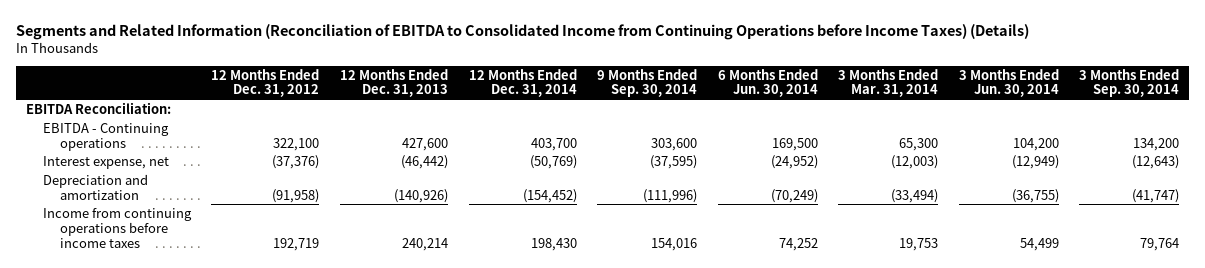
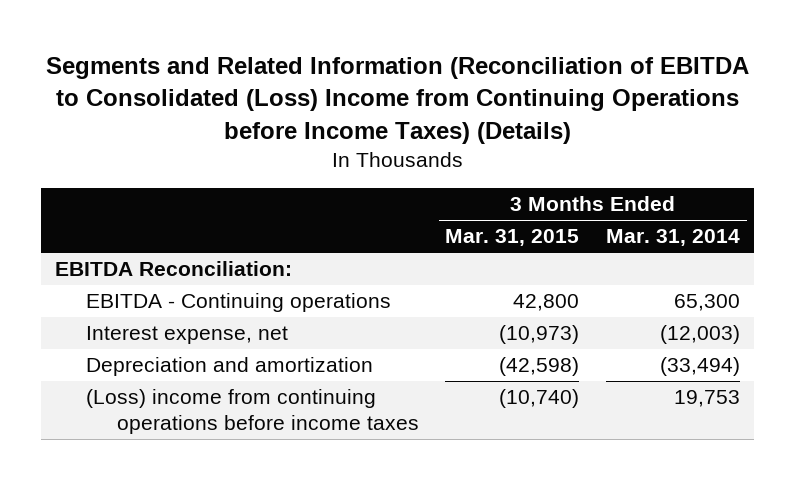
[15,23,1029,40] Segments and Related Information (Reconciliation of EBITDA to Consolidated Income from Continuing Operations before Income Taxes) (Details) -> [45,56,749,144] Segments and Related Information (Reconciliation of EBITDA to Consolidated (Loss) Income from Continuing Operations before Income Taxes) (Details)
[211,68,320,98] 12 Months Ended Dec. 31, 2012 -> none
[339,68,448,98] 12 Months Ended Dec. 31, 2013 -> none
[468,68,577,98] 12 Months Ended Dec. 31, 2014 -> none
[597,68,698,98] 9 Months Ended Sep. 30, 2014 -> none
[717,68,818,98] 6 Months Ended Jun. 30, 2014 -> none
[958,68,1059,98] 3 Months Ended Jun. 30, 2014 -> none
[1079,68,1180,98] 3 Months Ended Sep. 30, 2014 -> none
none -> [445,229,580,247] Mar. 31, 2015
[42,208,192,248] Income from continuing operations before income taxes -> [85,389,419,434] (Loss) income from continuing operations before income taxes

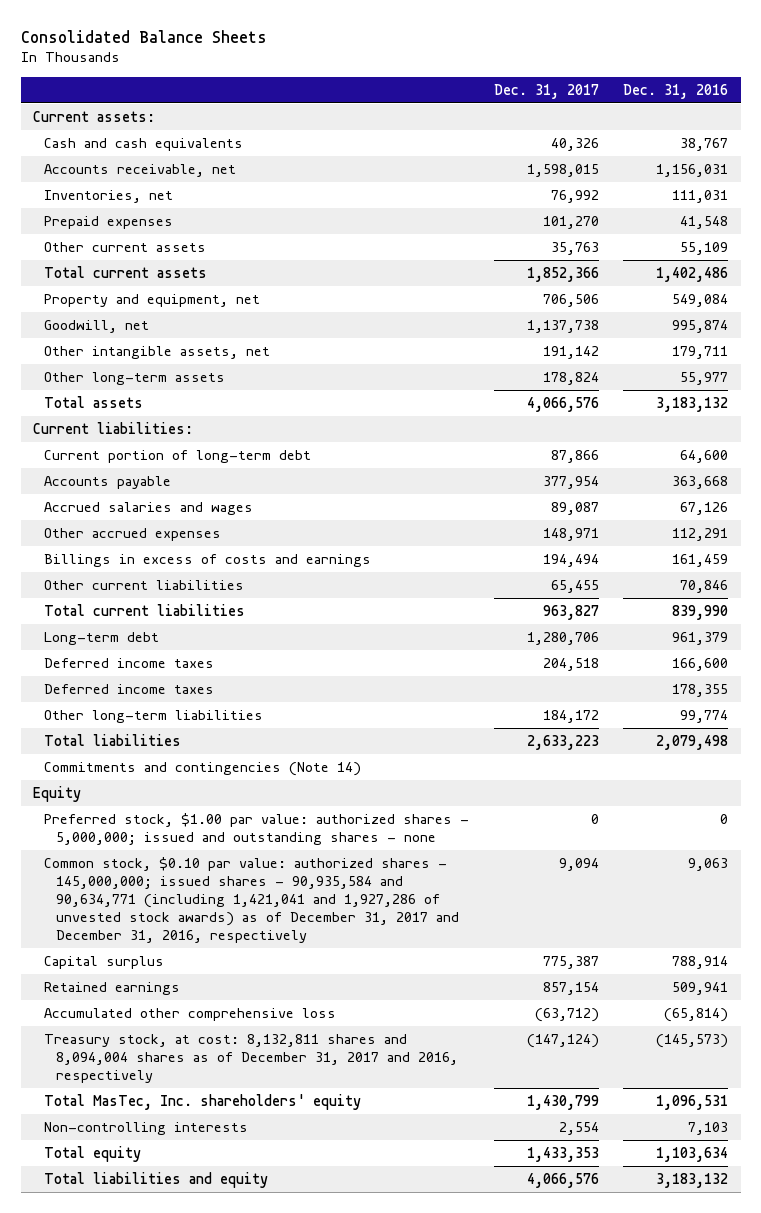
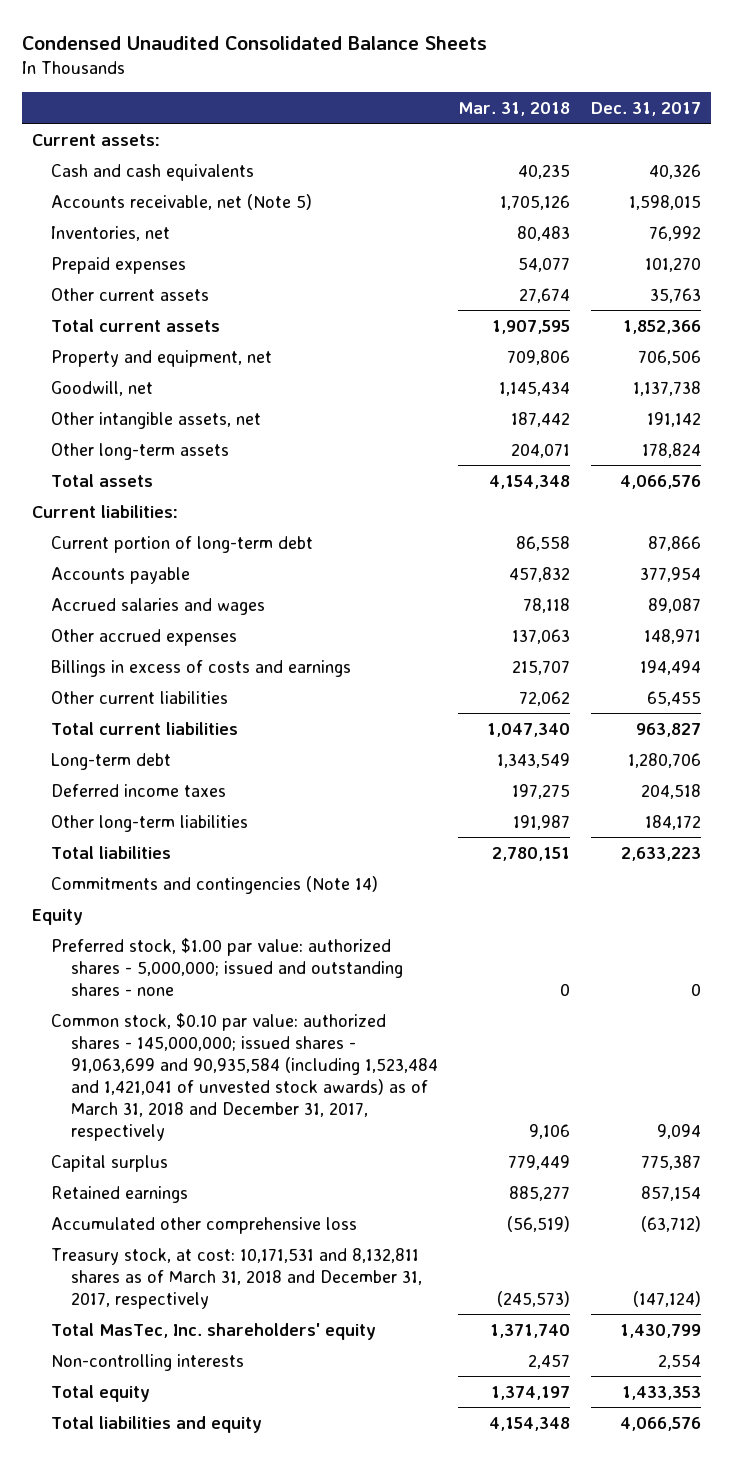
[20,29,267,43] Consolidated Balance Sheets -> [21,35,487,50] Condensed Unaudited Consolidated Balance Sheets
[623,83,729,99] Dec. 31, 2016 -> none
none -> [458,101,571,116] Mar. 31, 2018
[44,163,237,177] Accounts receivable, net -> [51,193,313,210] Accounts receivable, net (Note 5)
[44,683,215,694] Deferred income taxes -> none
[44,856,459,944] Common stock, $0.10 par value: authorized shares - 145,000,000; issued shares - 90,935,584 and 90,634,771 (including 1,421,041 and 1,927,286 of unvested stock awards) as of December 31, 2017 and December 31, 2016, respectively -> [51,1012,438,1141] Common stock, $0.10 par value: authorized shares - 145,000,000; issued shares - 91,063,699 and 90,935,584 (including 1,523,484 and 1,421,041 of unvested stock awards) as of March 31, 2018 and December 31, 2017, respectively
[44,1033,458,1084] Treasury stock, at cost: 8,132,811 shares and 8,094,004 shares as of December 31, 2017 and 2016, respectively -> [51,1247,422,1309] Treasury stock, at cost: 10,171,531 and 8,132,811 shares as of March 31, 2018 and December 31, 2017, respectively

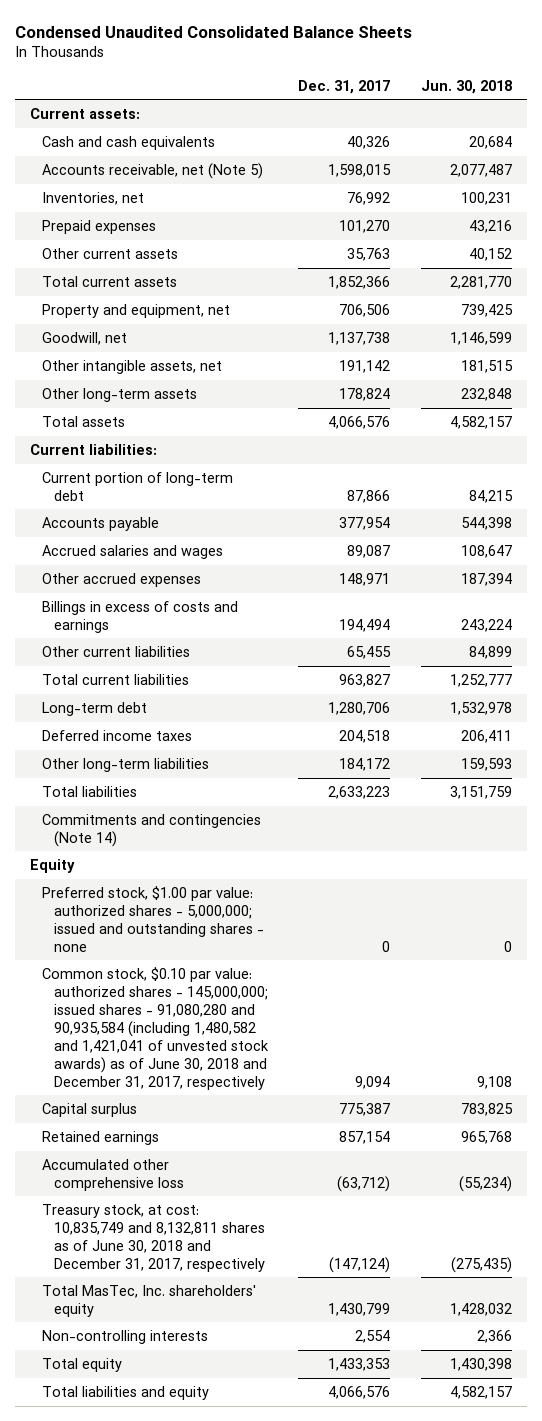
[458,101,571,116] Mar. 31, 2018 -> none
none -> [420,79,512,94] Jun. 30, 2018
[51,1012,438,1141] Common stock, $0.10 par value: authorized shares - 145,000,000; issued shares - 91,063,699 and 90,935,584 (including 1,523,484 and 1,421,041 of unvested stock awards) as of March 31, 2018 and December 31, 2017, respectively -> [41,966,269,1090] Common stock, $0.10 par value: authorized shares - 145,000,000; issued shares - 91,080,280 and 90,935,584 (including 1,480,582 and 1,421,041 of unvested stock awards) as of June 30, 2018 and December 31, 2017, respectively
[51,1247,422,1309] Treasury stock, at cost: 10,171,531 and 8,132,811 shares as of March 31, 2018 and December 31, 2017, respectively -> [41,1203,265,1272] Treasury stock, at cost: 10,835,749 and 8,132,811 shares as of June 30, 2018 and December 31, 2017, respectively

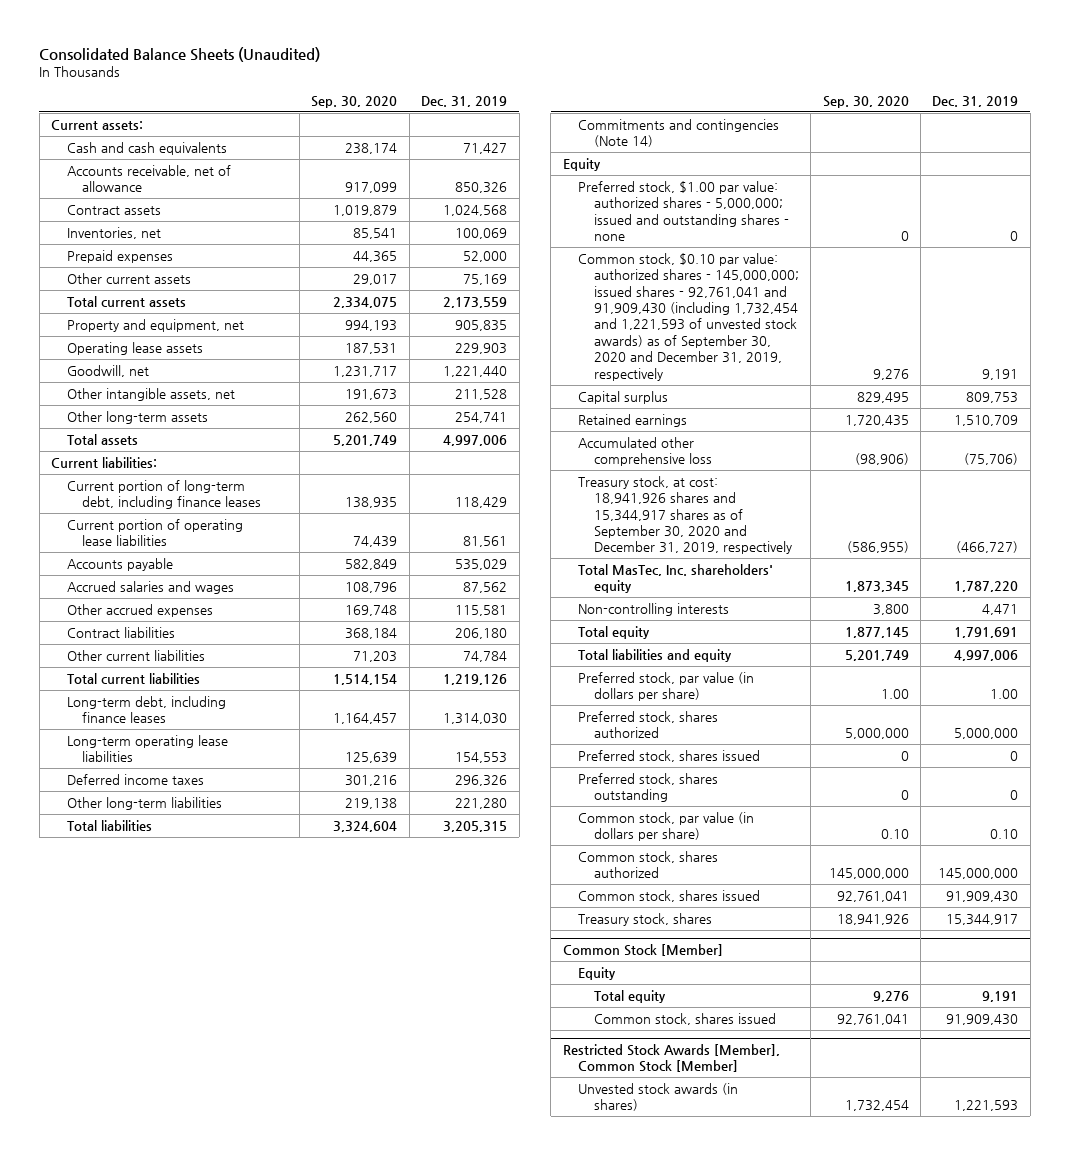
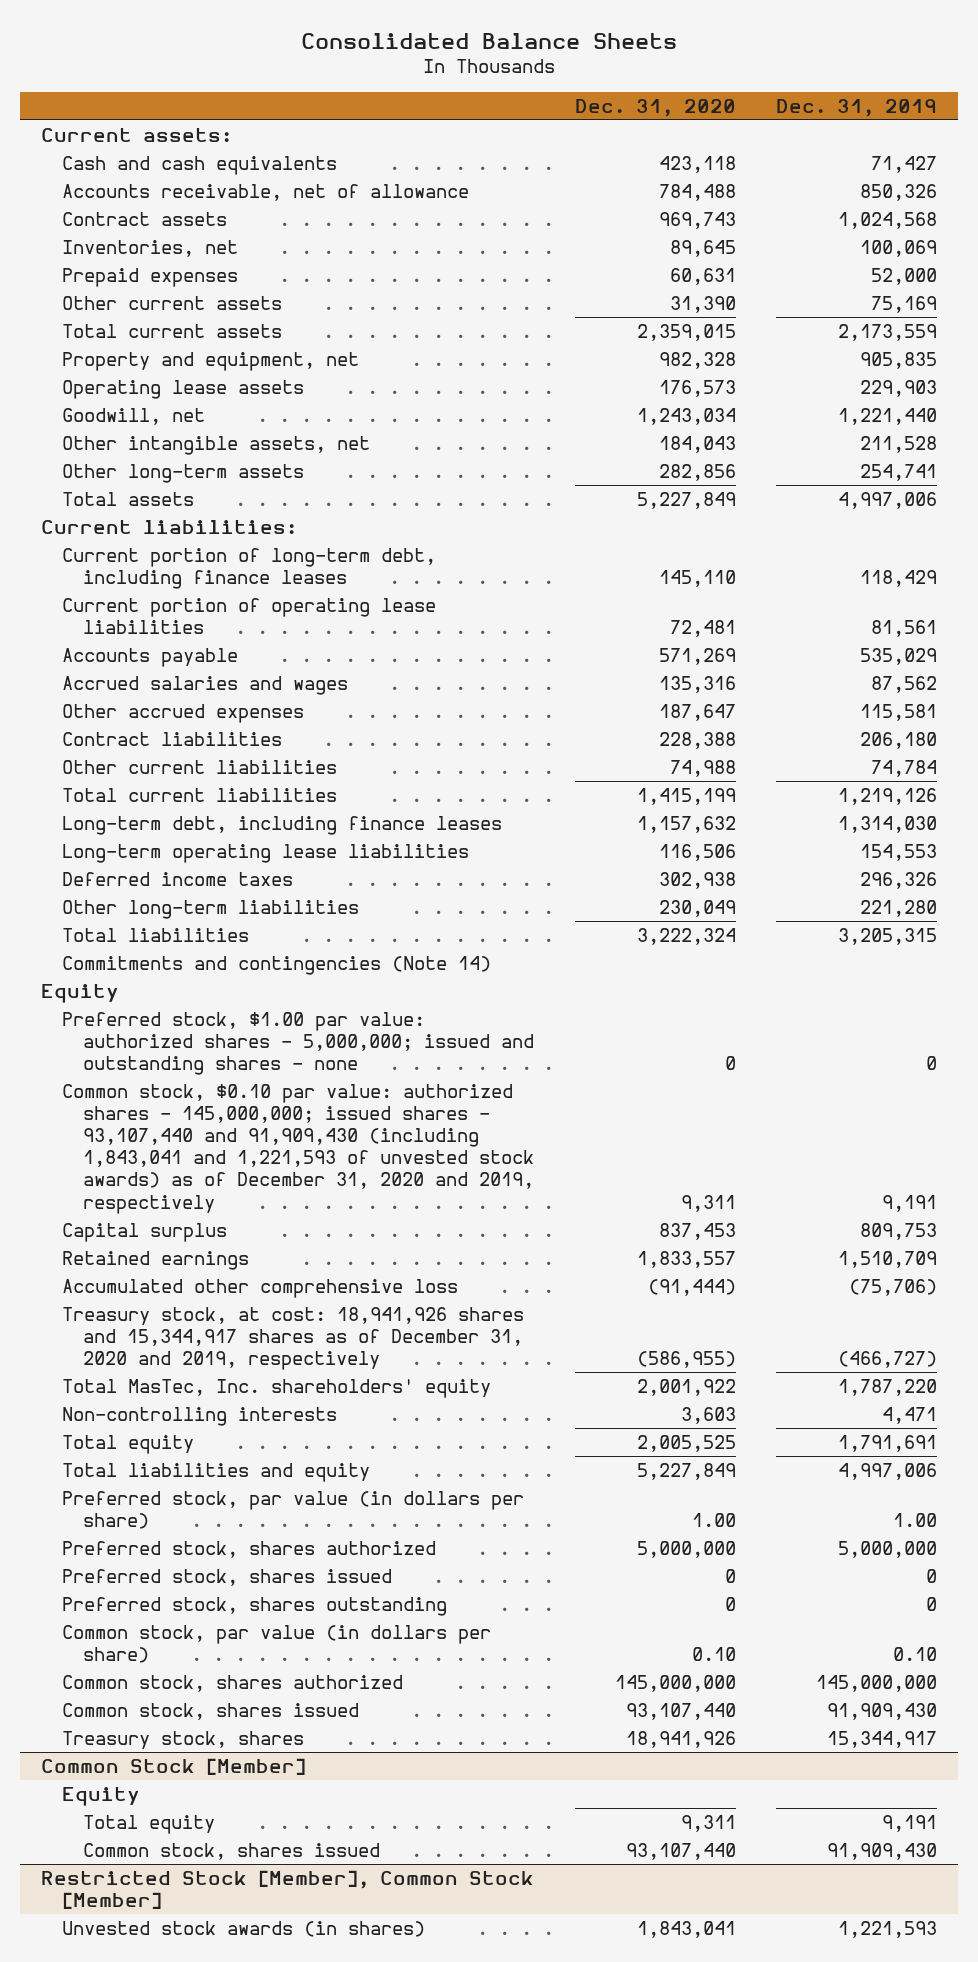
[39,47,321,63] Consolidated Balance Sheets (Unaudited) -> [301,32,678,49] Consolidated Balance Sheets
[311,95,398,108] Sep. 30, 2020 -> none
none -> [574,98,736,117] Dec. 31, 2020
[578,252,799,381] Common stock, $0.10 par value: authorized shares - 145,000,000; issued shares - 92,761,041 and 91,909,430 (including 1,732,454 and 1,221,593 of unvested stock awards) as of September 30, 2020 and December 31, 2019, respectively -> [61,1083,535,1214] Common stock, $0.10 par value: authorized shares - 145,000,000; issued shares - 93,107,440 and 91,909,430 (including 1,843,041 and 1,221,593 of unvested stock awards) as of December 31, 2020 and 2019, respectively
[578,475,792,555] Treasury stock, at cost: 18,941,926 shares and 15,344,917 shares as of September 30, 2020 and December 31, 2019, respectively -> [61,1306,524,1371] Treasury stock, at cost: 18,941,926 shares and 15,344,917 shares as of December 31, 2020 and 2019, respectively
[562,1044,780,1073] Restricted Stock Awards [Member], Common Stock [Member] -> [40,1869,534,1910] Restricted Stock [Member], Common Stock [Member]

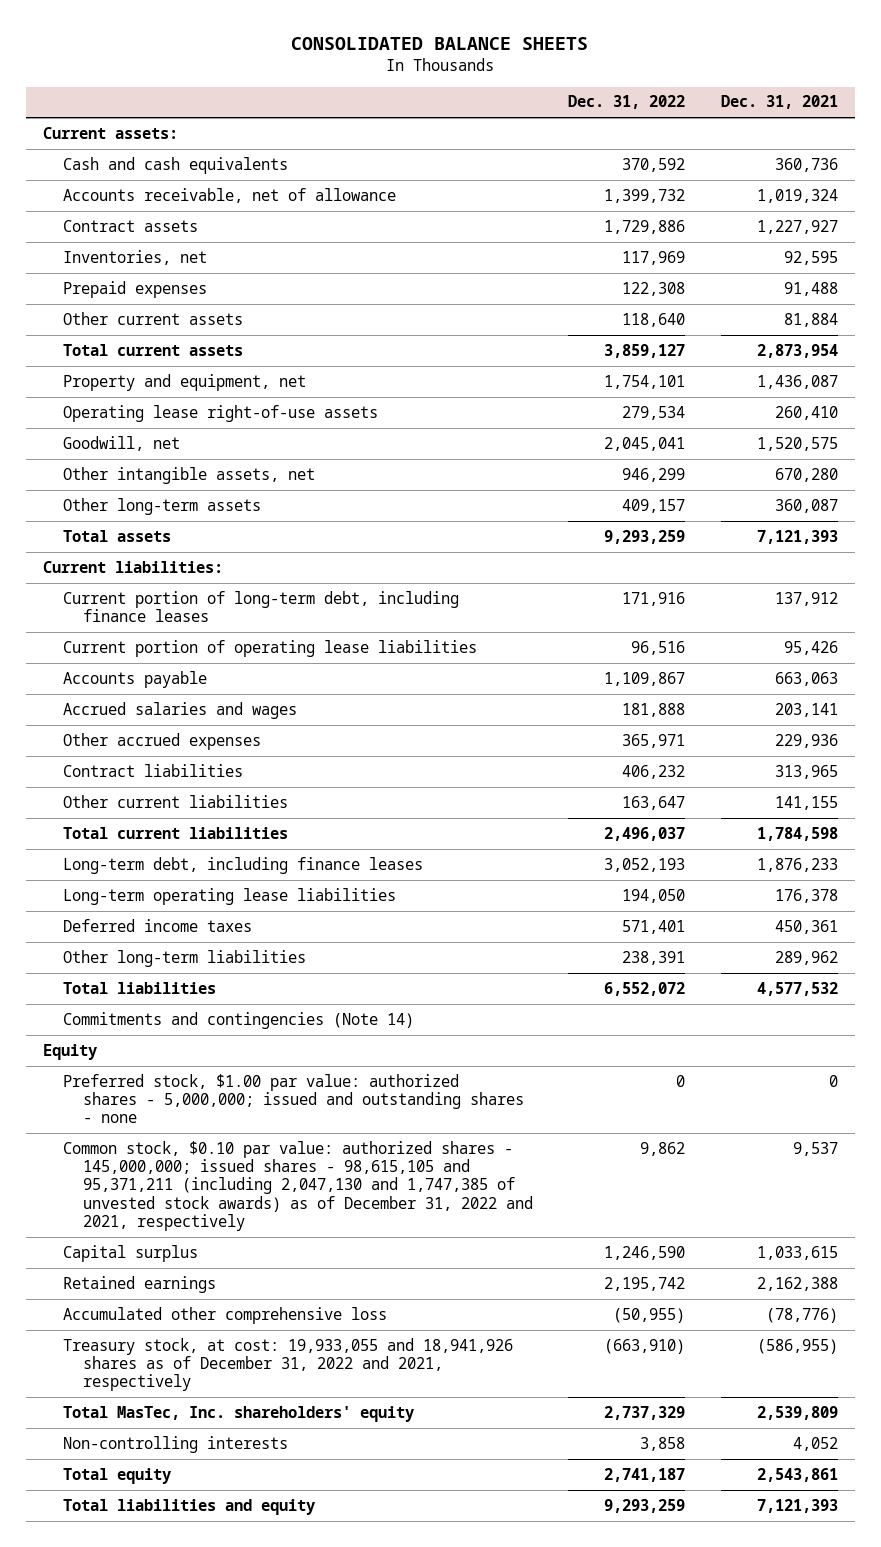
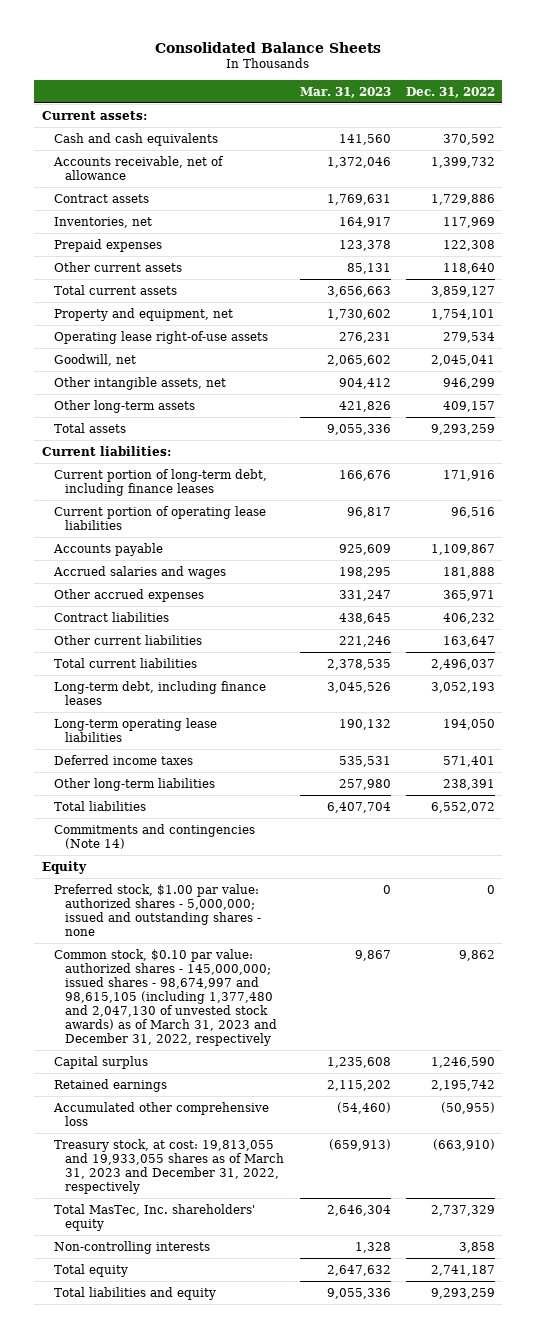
[291,36,589,50] CONSOLIDATED BALANCE SHEETS -> [155,41,382,53] Consolidated Balance Sheets
[720,95,838,110] Dec. 31, 2021 -> none
none -> [299,86,391,98] Mar. 31, 2023
[63,1140,533,1231] Common stock, $0.10 par value: authorized shares - 145,000,000; issued shares - 98,615,105 and 95,371,211 (including 2,047,130 and 1,747,385 of unvested stock awards) as of December 31, 2022 and 2021, respectively -> [53,948,278,1047] Common stock, $0.10 par value: authorized shares - 145,000,000; issued shares - 98,674,997 and 98,615,105 (including 1,377,480 and 2,047,130 of unvested stock awards) as of March 31, 2023 and December 31, 2022, respectively
[63,1337,514,1392] Treasury stock, at cost: 19,933,055 and 18,941,926 shares as of December 31, 2022 and 2021, respectively -> [53,1138,285,1194] Treasury stock, at cost: 19,813,055 and 19,933,055 shares as of March 31, 2023 and December 31, 2022, respectively

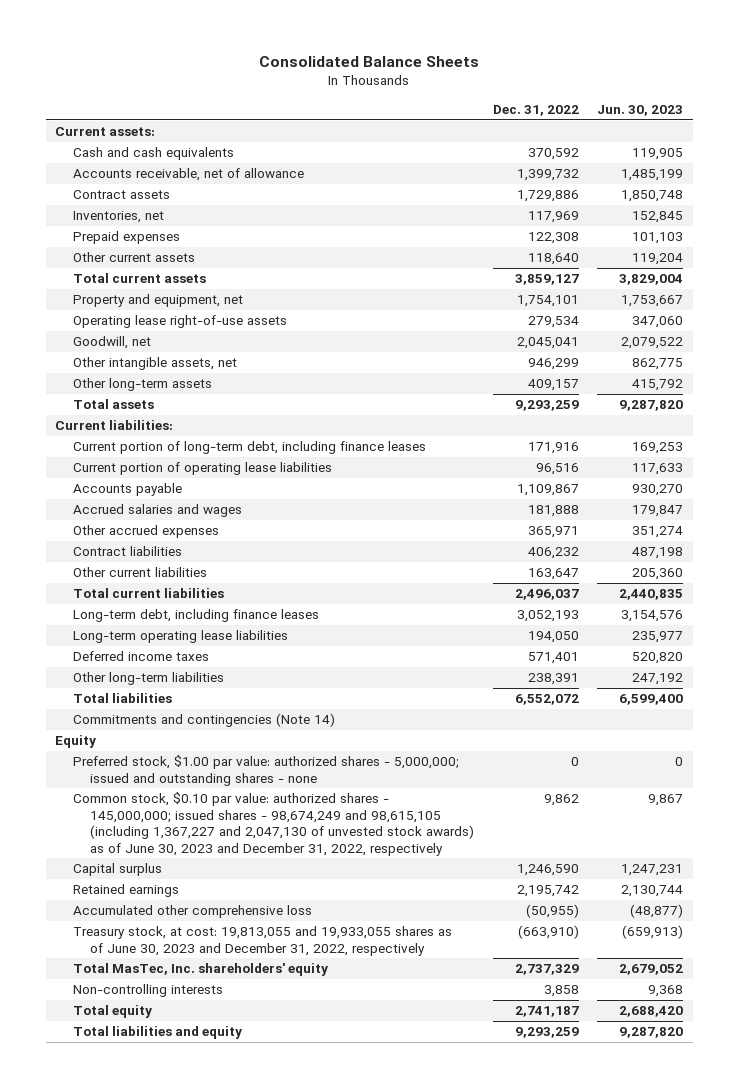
[299,86,391,98] Mar. 31, 2023 -> none
none -> [597,105,684,117] Jun. 30, 2023
[53,948,278,1047] Common stock, $0.10 par value: authorized shares - 145,000,000; issued shares - 98,674,997 and 98,615,105 (including 1,377,480 and 2,047,130 of unvested stock awards) as of March 31, 2023 and December 31, 2022, respectively -> [72,792,475,856] Common stock, $0.10 par value: authorized shares - 145,000,000; issued shares - 98,674,249 and 98,615,105 (including 1,367,227 and 2,047,130 of unvested stock awards) as of June 30, 2023 and December 31, 2022, respectively
[53,1138,285,1194] Treasury stock, at cost: 19,813,055 and 19,933,055 shares as of March 31, 2023 and December 31, 2022, respectively -> [72,926,452,956] Treasury stock, at cost: 19,813,055 and 19,933,055 shares as of June 30, 2023 and December 31, 2022, respectively

